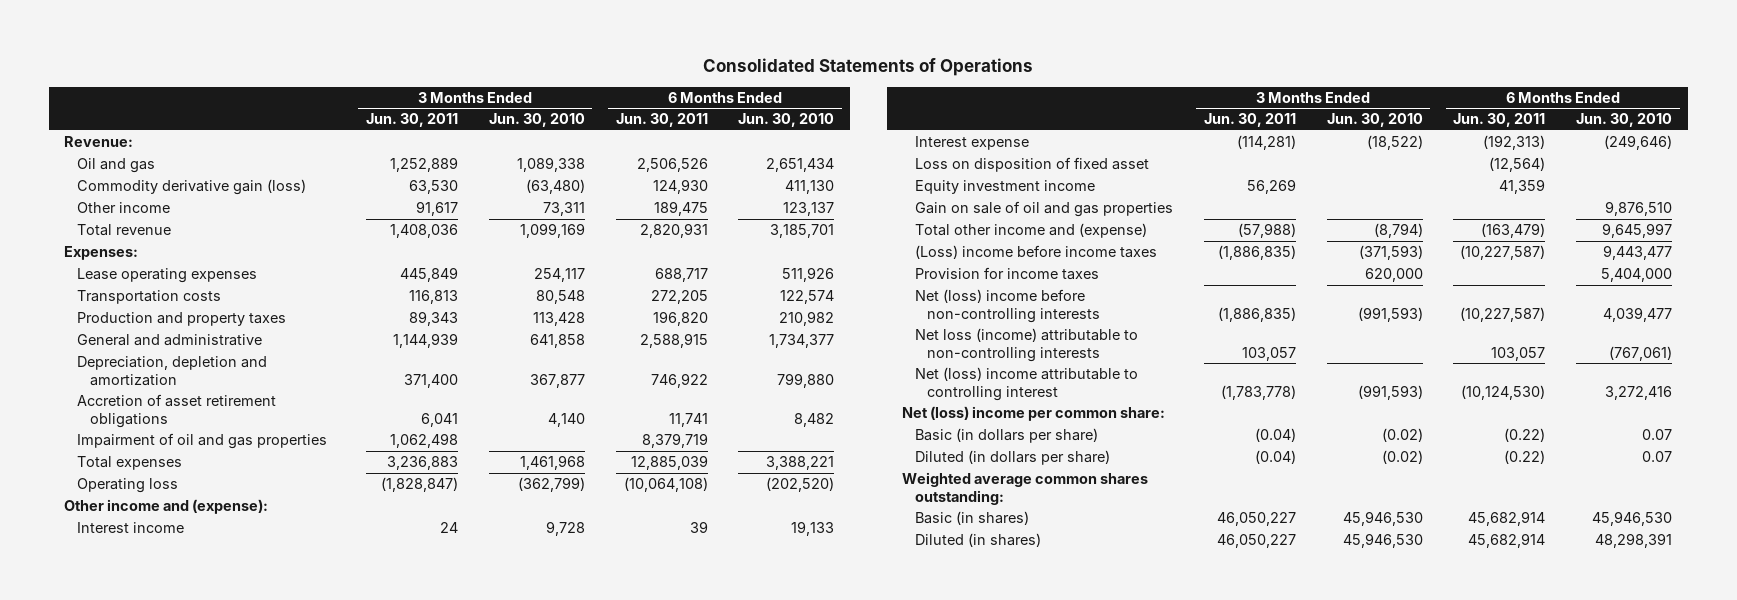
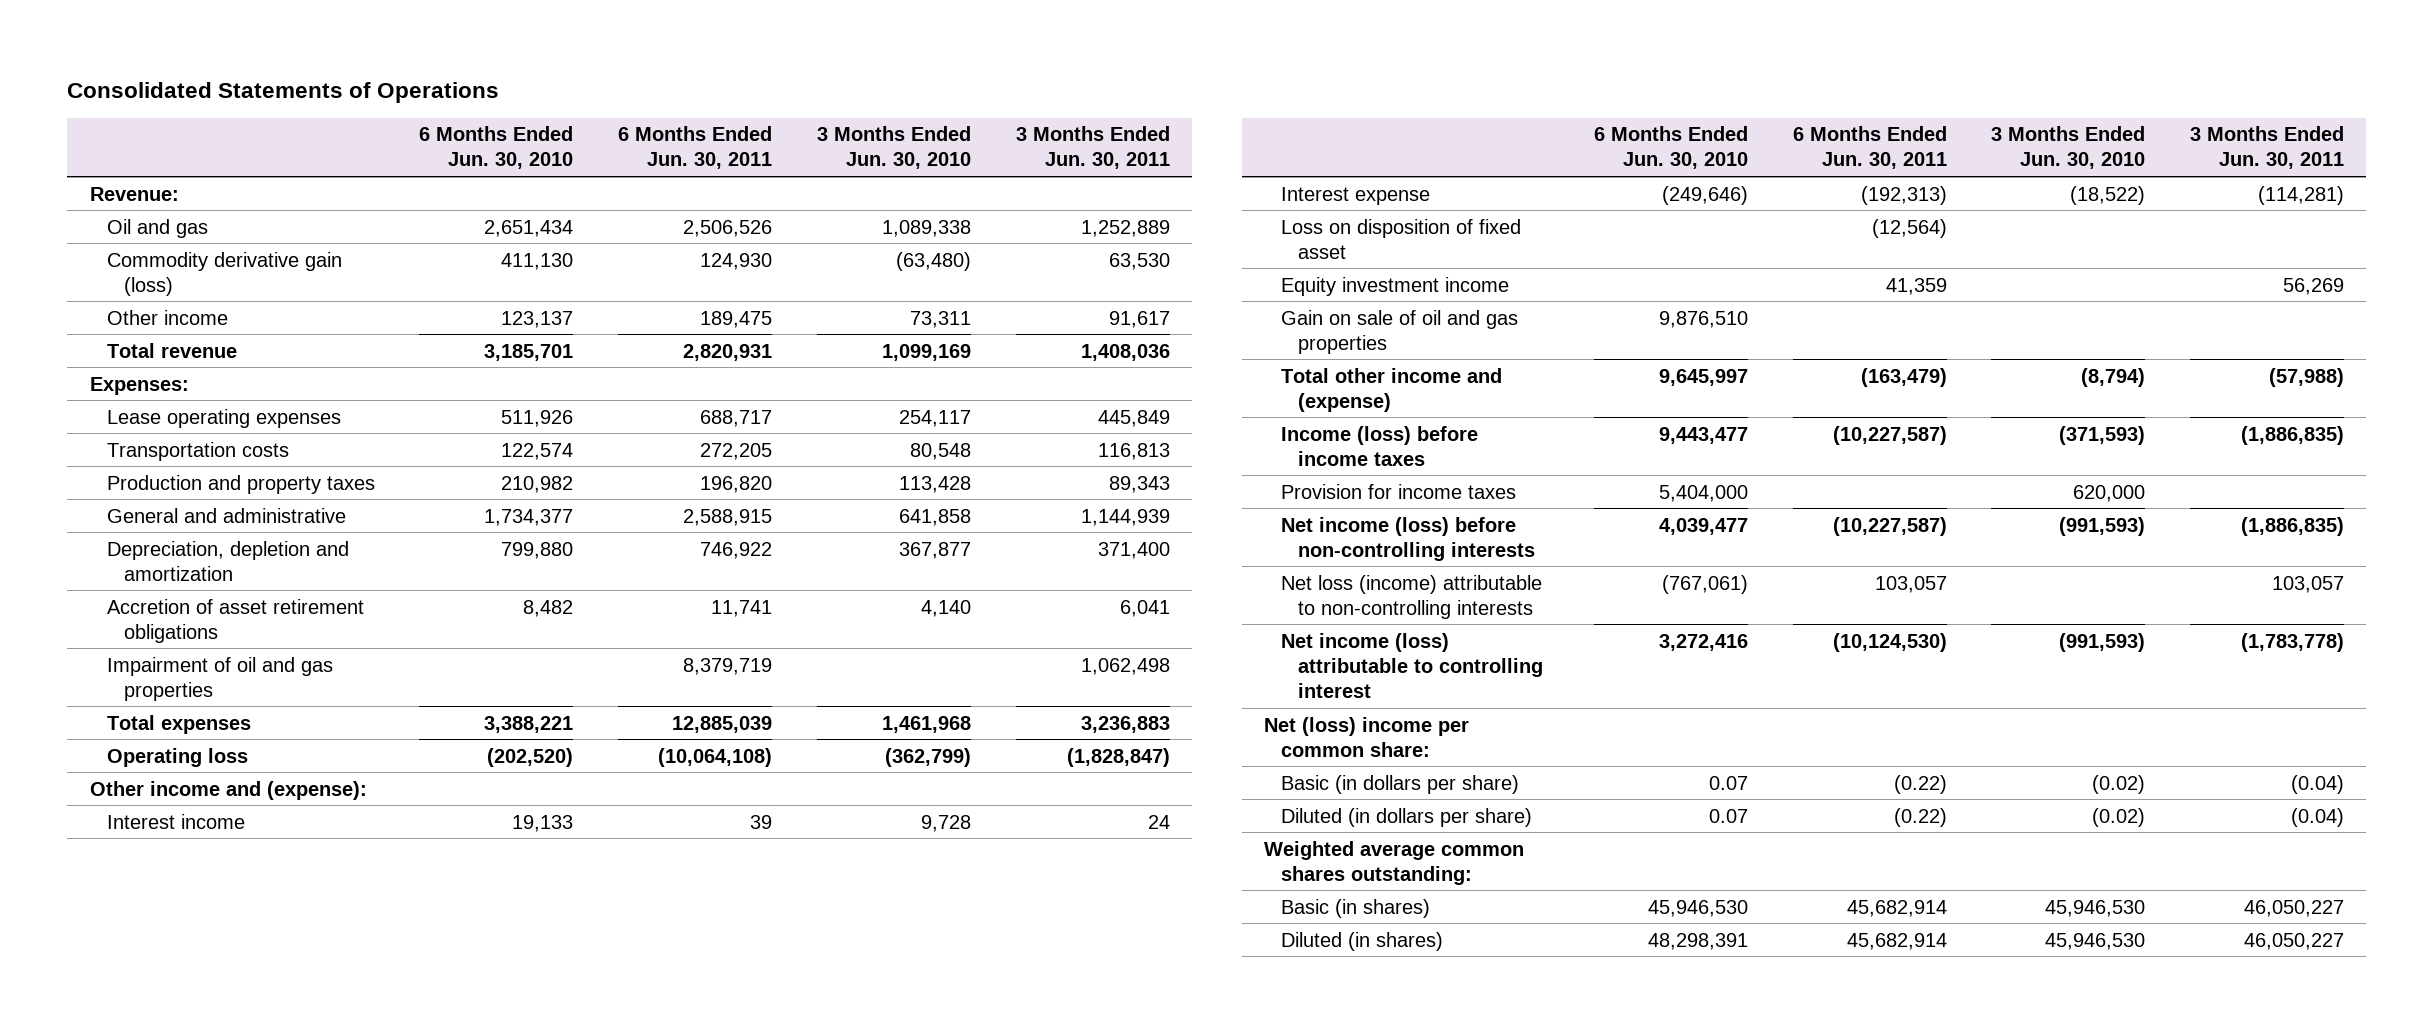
[914,245,1157,260] (Loss) income before income taxes -> [1280,425,1478,466] Income (loss) before income taxes
[914,289,1101,323] Net (loss) income before non-controlling interests -> [1280,516,1536,561] Net income (loss) before non-controlling interests
[914,367,1138,401] Net (loss) income attributable to controlling interest -> [1280,632,1544,698] Net income (loss) attributable to controlling interest

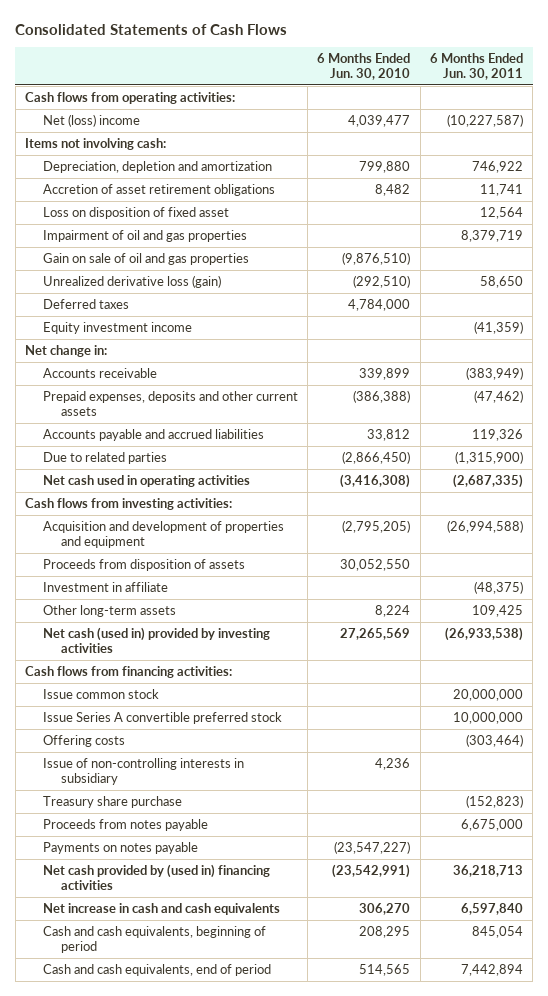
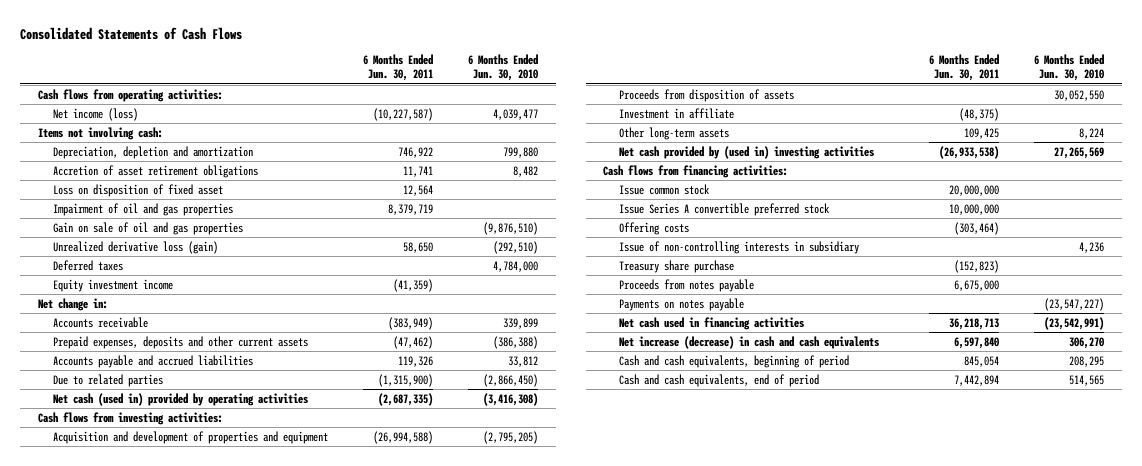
[42,113,140,127] Net (loss) income -> [52,107,138,121] Net income (loss)
[42,474,250,487] Net cash used in operating activities -> [52,392,308,406] Net cash (used in) provided by operating activities
[42,626,270,653] Net cash (used in) provided by investing activities -> [618,145,874,159] Net cash provided by (used in) investing activities
[42,863,270,890] Net cash provided by (used in) financing activities -> [618,316,804,330] Net cash used in financing activities
[42,902,280,915] Net increase in cash and cash equivalents -> [618,335,879,349] Net increase (decrease) in cash and cash equivalents

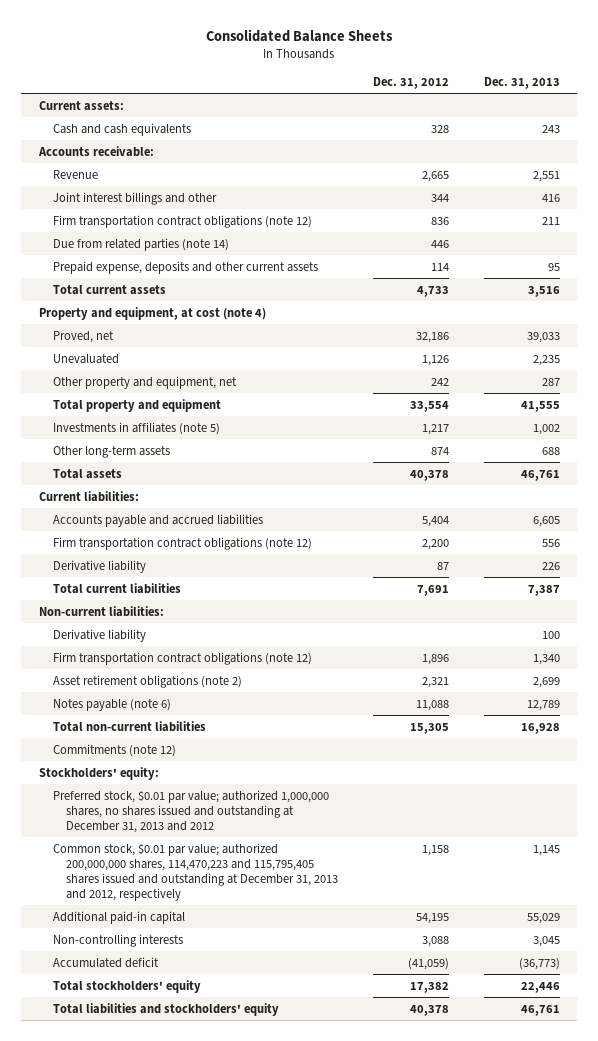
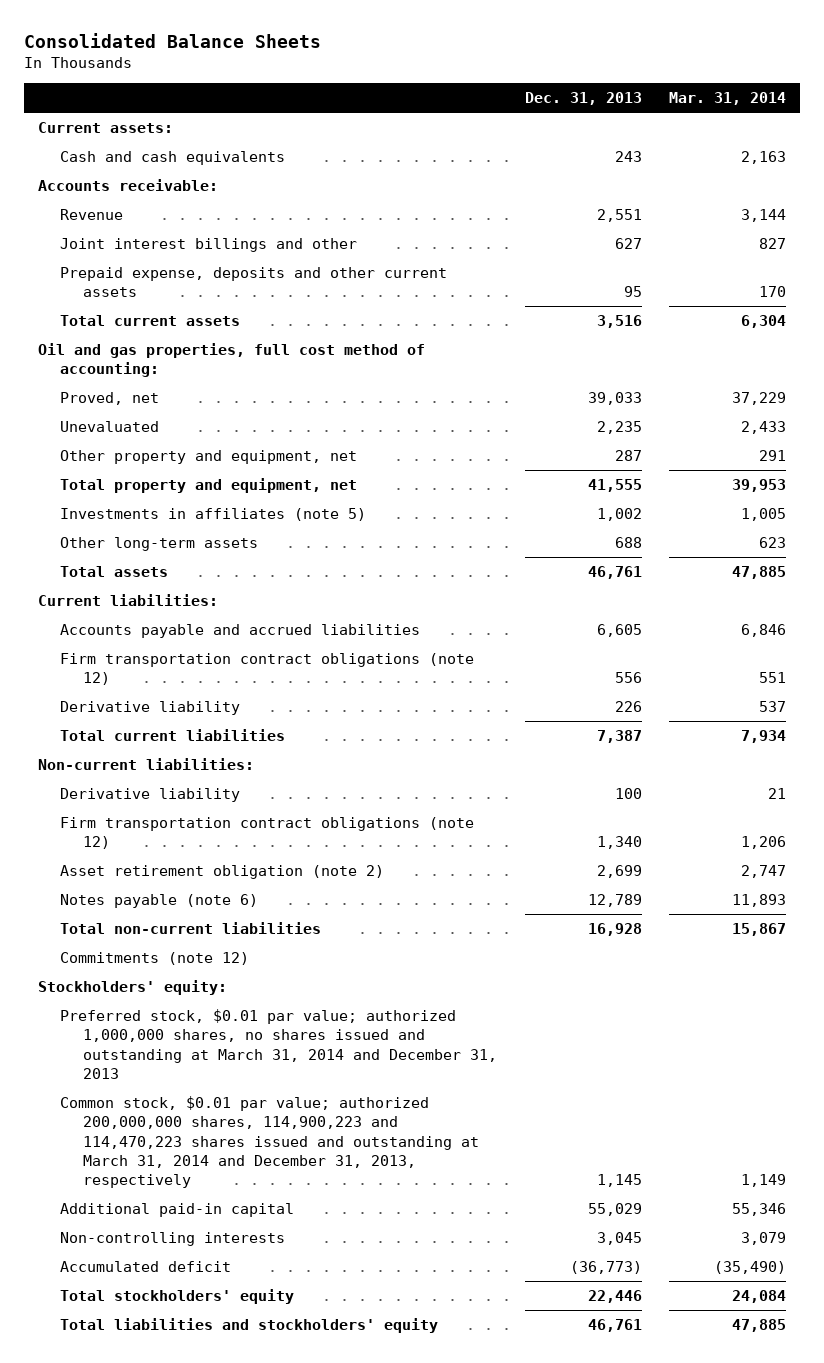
[372,76,449,89] Dec. 31, 2012 -> none
none -> [669,92,787,106] Mar. 31, 2014
[52,214,312,228] Firm transportation contract obligations (note 12) -> none
[52,237,229,251] Due from related parties (note 14) -> none
[541,193,560,202] 416 -> [614,237,642,249] 627
[38,306,266,320] Property and equipment, at cost (note 4) -> none
none -> [37,342,425,378] Oil and gas properties, full cost method of accounting:
[52,398,221,412] Total property and equipment -> [60,477,358,493] Total property and equipment, net
[52,674,242,688] Asset retirement obligations (note 2) -> [60,864,385,879] Asset retirement obligation (note 2)
[52,789,329,833] Preferred stock, $0.01 par value; authorized 1,000,000 shares, no shares issued and outstanding at December 31, 2013 and 2012 -> [60,1008,497,1079] Preferred stock, $0.01 par value; authorized 1,000,000 shares, no shares issued and outstanding at March 31, 2014 and December 31, 2013
[52,842,339,901] Common stock, $0.01 par value; authorized 200,000,000 shares, 114,470,223 and 115,795,405 shares issued and outstanding at December 31, 2013 and 2012, respectively -> [60,1095,479,1189] Common stock, $0.01 par value; authorized 200,000,000 shares, 114,900,223 and 114,470,223 shares issued and outstanding at March 31, 2014 and December 31, 2013, respectively

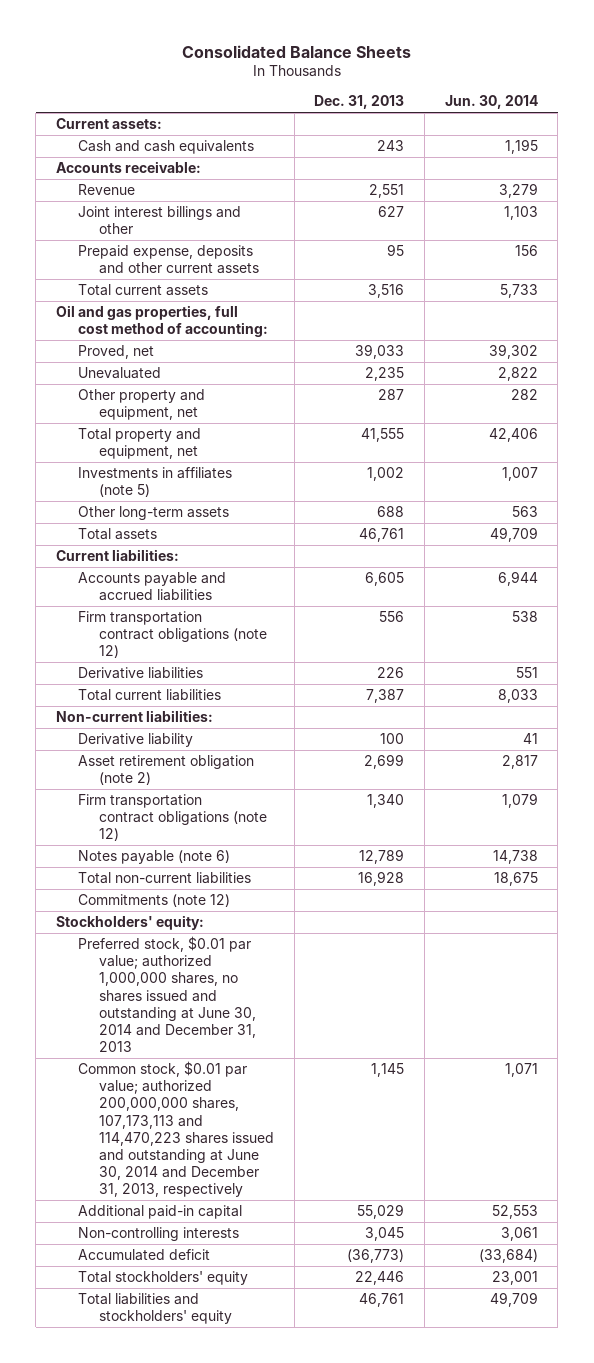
[669,92,787,106] Mar. 31, 2014 -> none
none -> [444,95,538,110] Jun. 30, 2014
[60,700,241,715] Derivative liability -> [77,666,203,679] Derivative liabilities
[60,816,475,850] Firm transportation contract obligations (note 12) -> [77,793,268,842] Firm transportation contract obligations (note 12)
[60,1008,497,1079] Preferred stock, $0.01 par value; authorized 1,000,000 shares, no shares issued and outstanding at March 31, 2014 and December 31, 2013 -> [77,935,257,1053] Preferred stock, $0.01 par value; authorized 1,000,000 shares, no shares issued and outstanding at June 30, 2014 and December 31, 2013
[60,1095,479,1189] Common stock, $0.01 par value; authorized 200,000,000 shares, 114,900,223 and 114,470,223 shares issued and outstanding at March 31, 2014 and December 31, 2013, respectively -> [77,1060,275,1198] Common stock, $0.01 par value; authorized 200,000,000 shares, 107,173,113 and 114,470,223 shares issued and outstanding at June 30, 2014 and December 31, 2013, respectively

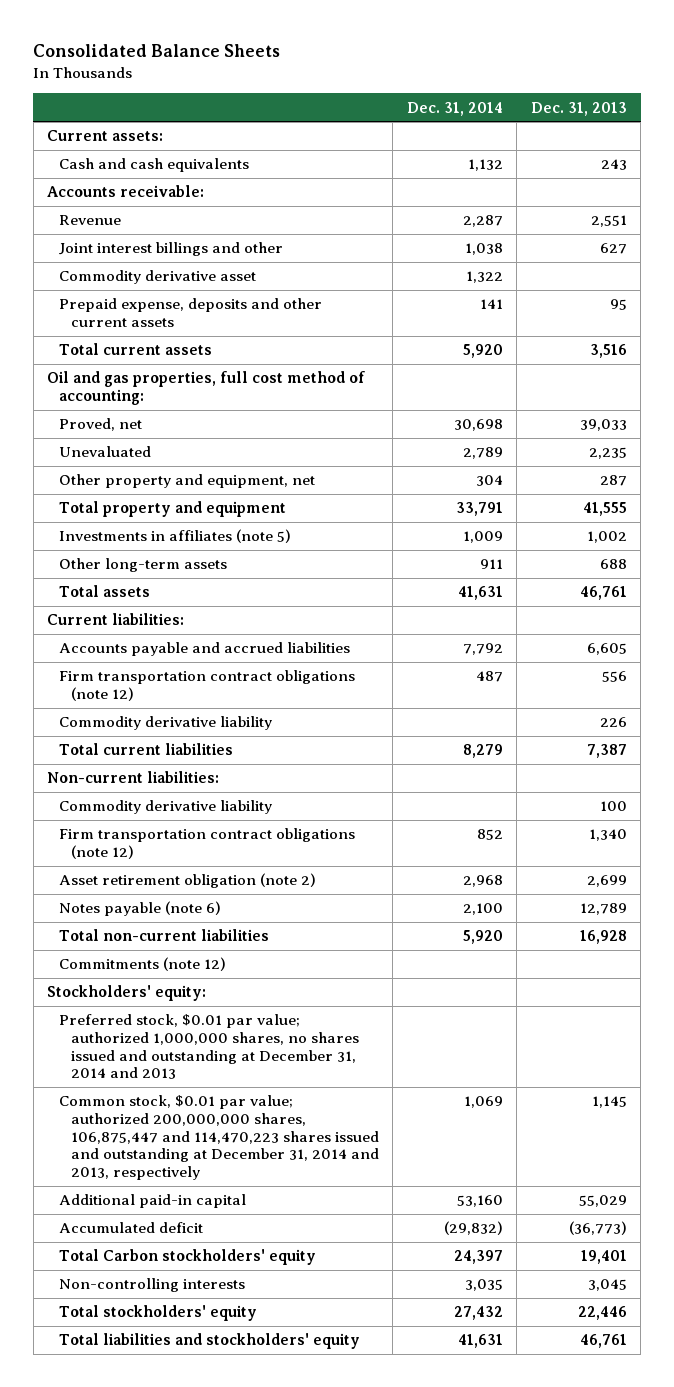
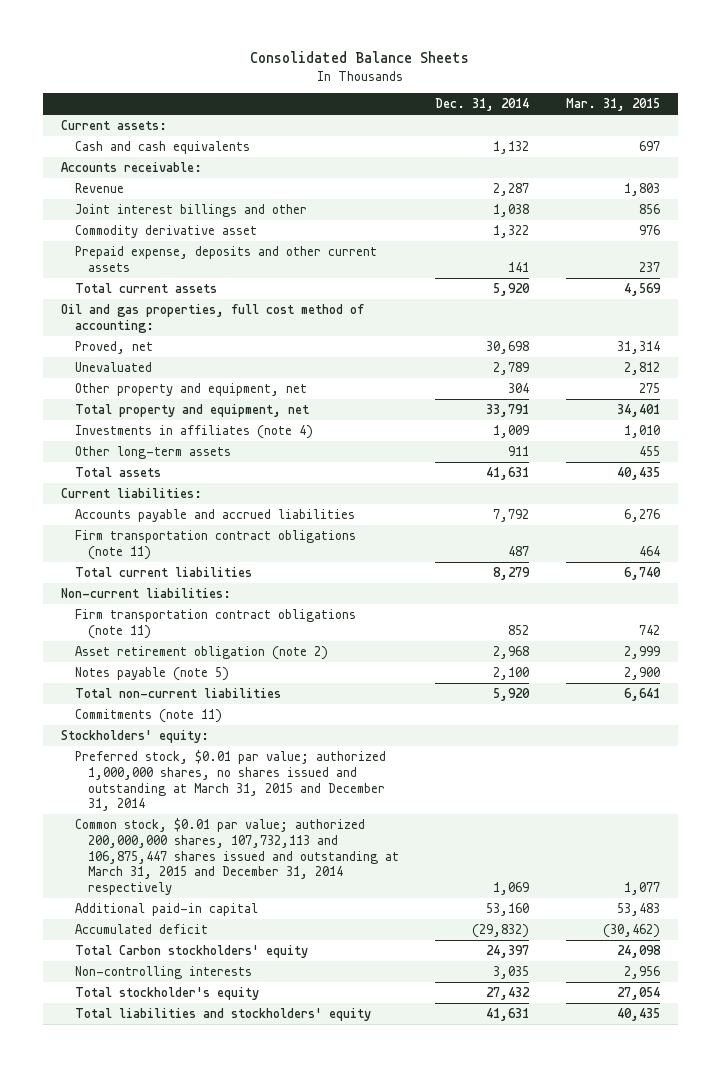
[530,101,627,116] Dec. 31, 2013 -> none
none -> [565,98,660,112] Mar. 31, 2015
[59,501,287,518] Total property and equipment -> [74,403,309,417] Total property and equipment, net
[59,529,292,544] Investments in affiliates (note 5) -> [74,424,313,439] Investments in affiliates (note 4)
[59,716,273,731] Commodity derivative liability -> none
[59,670,356,701] Firm transportation contract obligations (note 12) -> [74,529,356,560] Firm transportation contract obligations (note 11)
[59,800,273,815] Commodity derivative liability -> none
[59,828,356,859] Firm transportation contract obligations (note 12) -> [74,608,356,639] Firm transportation contract obligations (note 11)
[59,901,222,917] Notes payable (note 6) -> [74,666,229,681] Notes payable (note 5)
[59,957,227,972] Commitments (note 12) -> [74,708,222,723] Commitments (note 11)
[59,1014,360,1080] Preferred stock, $0.01 par value; authorized 1,000,000 shares, no shares issued and outstanding at December 31, 2014 and 2013 -> [74,749,386,812] Preferred stock, $0.01 par value; authorized 1,000,000 shares, no shares issued and outstanding at March 31, 2015 and December 31, 2014
[59,1095,380,1181] Common stock, $0.01 par value; authorized 200,000,000 shares, 106,875,447 and 114,470,223 shares issued and outstanding at December 31, 2014 and 2013, respectively -> [74,817,399,896] Common stock, $0.01 par value; authorized 200,000,000 shares, 107,732,113 and 106,875,447 shares issued and outstanding at March 31, 2015 and December 31, 2014 respectively
[59,1305,258,1322] Total stockholders' equity -> [74,986,259,1000] Total stockholder's equity

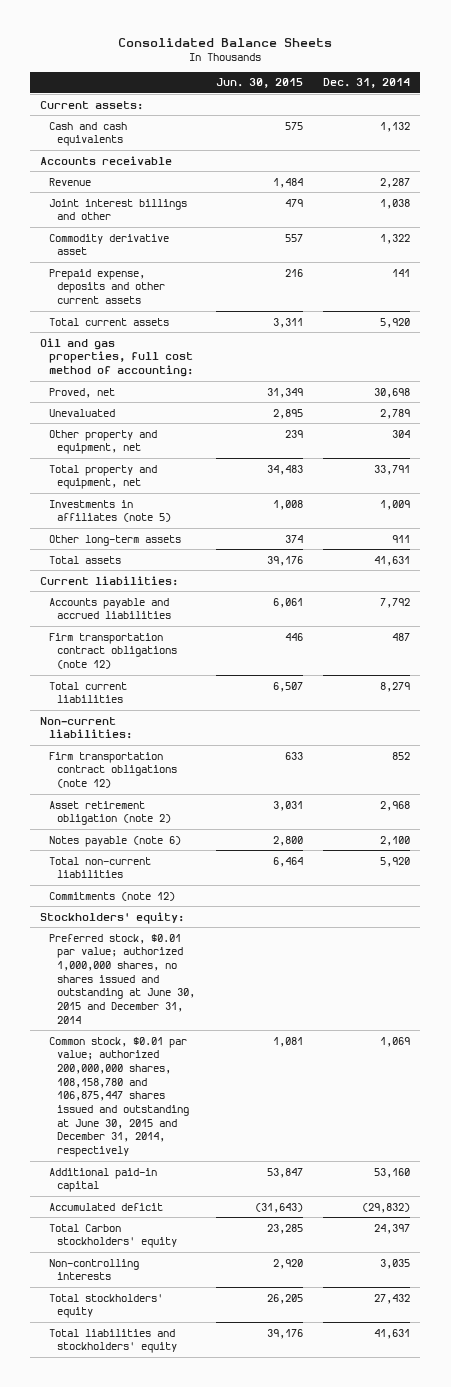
[565,98,660,112] Mar. 31, 2015 -> none
none -> [215,78,303,89] Jun. 30, 2015
[61,161,203,172] Accounts receivable: -> [40,155,173,165] Accounts receivable
[74,424,313,439] Investments in affiliates (note 4) -> [48,499,172,523] Investments in affiliates (note 5)
[74,529,356,560] Firm transportation contract obligations (note 11) -> [48,632,178,669] Firm transportation contract obligations (note 12)
[74,608,356,639] Firm transportation contract obligations (note 11) -> [48,751,178,788] Firm transportation contract obligations (note 12)
[74,666,229,681] Notes payable (note 5) -> [48,835,181,847] Notes payable (note 6)
[74,708,222,723] Commitments (note 11) -> [48,891,175,901] Commitments (note 12)
[74,749,386,812] Preferred stock, $0.01 par value; authorized 1,000,000 shares, no shares issued and outstanding at March 31, 2015 and December 31, 2014 -> [48,933,196,1024] Preferred stock, $0.01 par value; authorized 1,000,000 shares, no shares issued and outstanding at June 30, 2015 and December 31, 2014
[74,817,399,896] Common stock, $0.01 par value; authorized 200,000,000 shares, 107,732,113 and 106,875,447 shares issued and outstanding at March 31, 2015 and December 31, 2014 respectively -> [48,1036,190,1158] Common stock, $0.01 par value; authorized 200,000,000 shares, 108,158,780 and 106,875,447 shares issued and outstanding at June 30, 2015 and December 31, 2014, respectively
[74,986,259,1000] Total stockholder's equity -> [48,1293,163,1319] Total stockholders' equity

